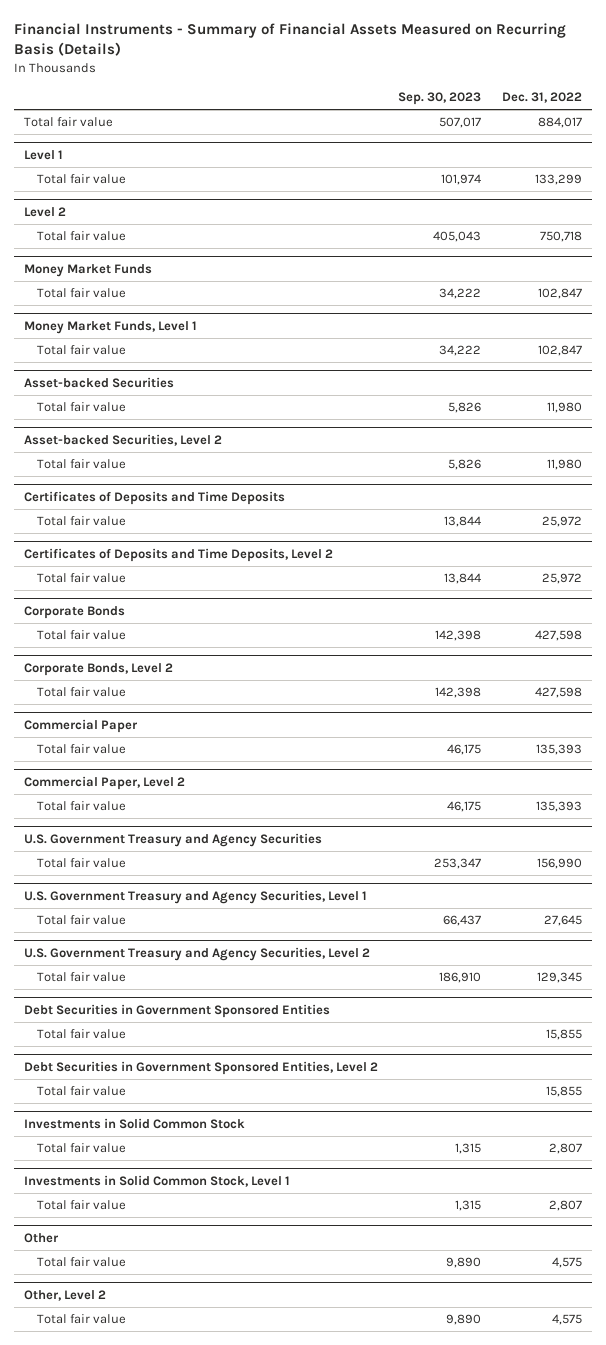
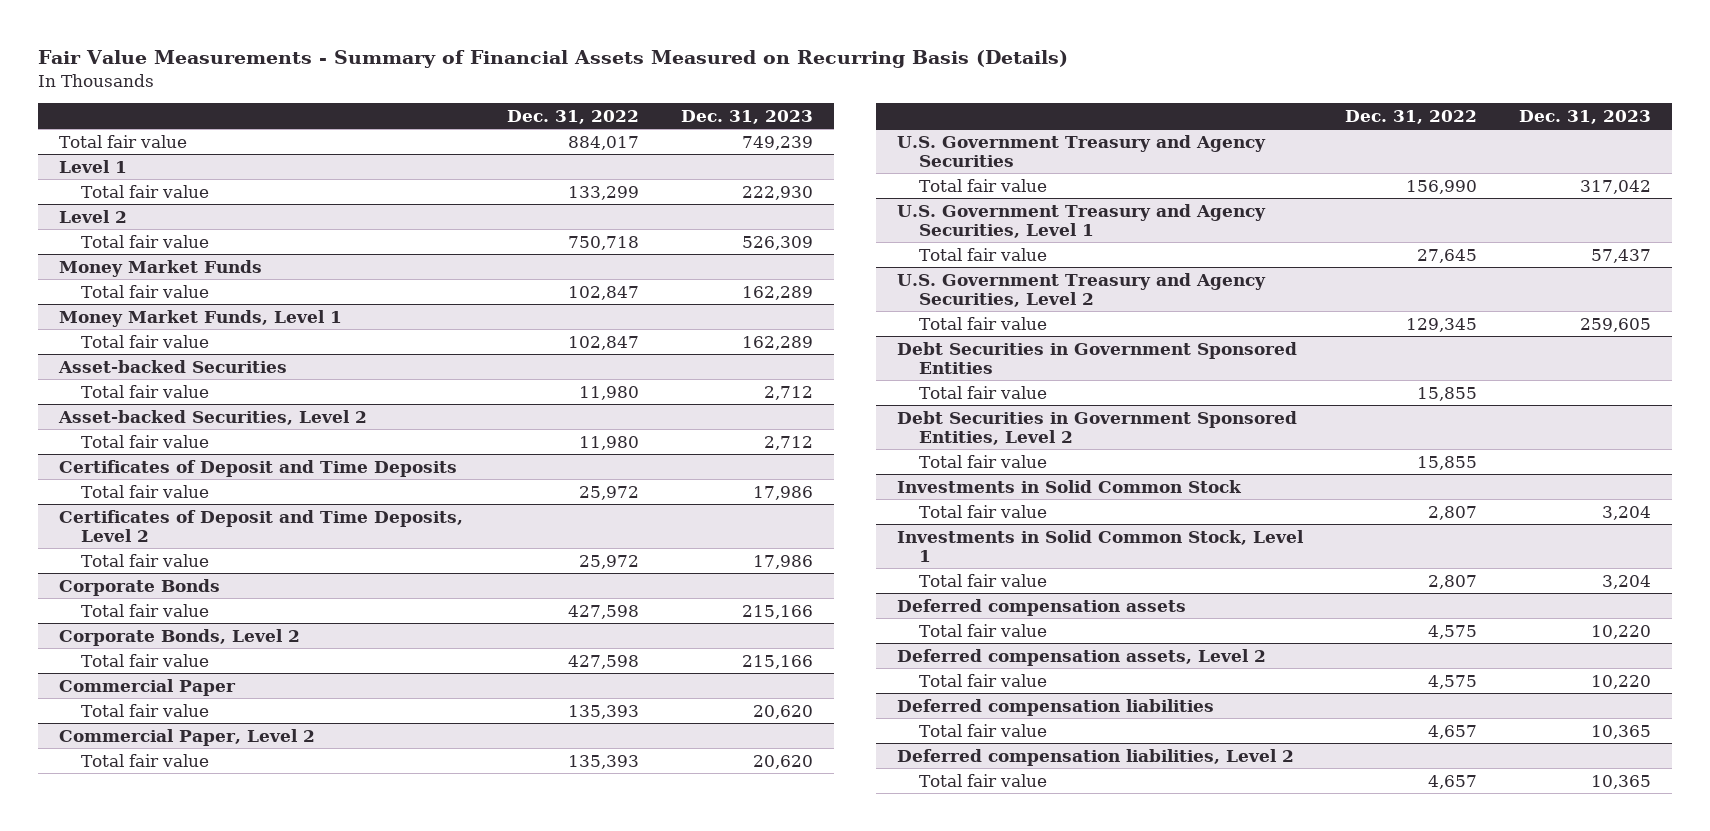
[13,23,566,57] Financial Instruments - Summary of Financial Assets Measured on Recurring Basis (Details) -> [38,50,1069,69] Fair Value Measurements - Summary of Financial Assets Measured on Recurring Basis (Details)
[398,92,482,106] Sep. 30, 2023 -> none
none -> [681,109,814,124] Dec. 31, 2023
[23,490,285,505] Certificates of Deposits and Time Deposits -> [59,459,458,477] Certificates of Deposit and Time Deposits
[23,547,333,562] Certificates of Deposits and Time Deposits, Level 2 -> [59,509,464,543] Certificates of Deposit and Time Deposits, Level 2
[23,1232,59,1243] Other -> none
none -> [896,598,1186,616] Deferred compensation assets
[23,1289,106,1301] Other, Level 2 -> none
none -> [896,648,1266,666] Deferred compensation assets, Level 2
none -> [896,698,1214,716] Deferred compensation liabilities
none -> [918,723,1047,737] Total fair value
none -> [896,748,1294,766] Deferred compensation liabilities, Level 2
none -> [918,773,1047,787] Total fair value

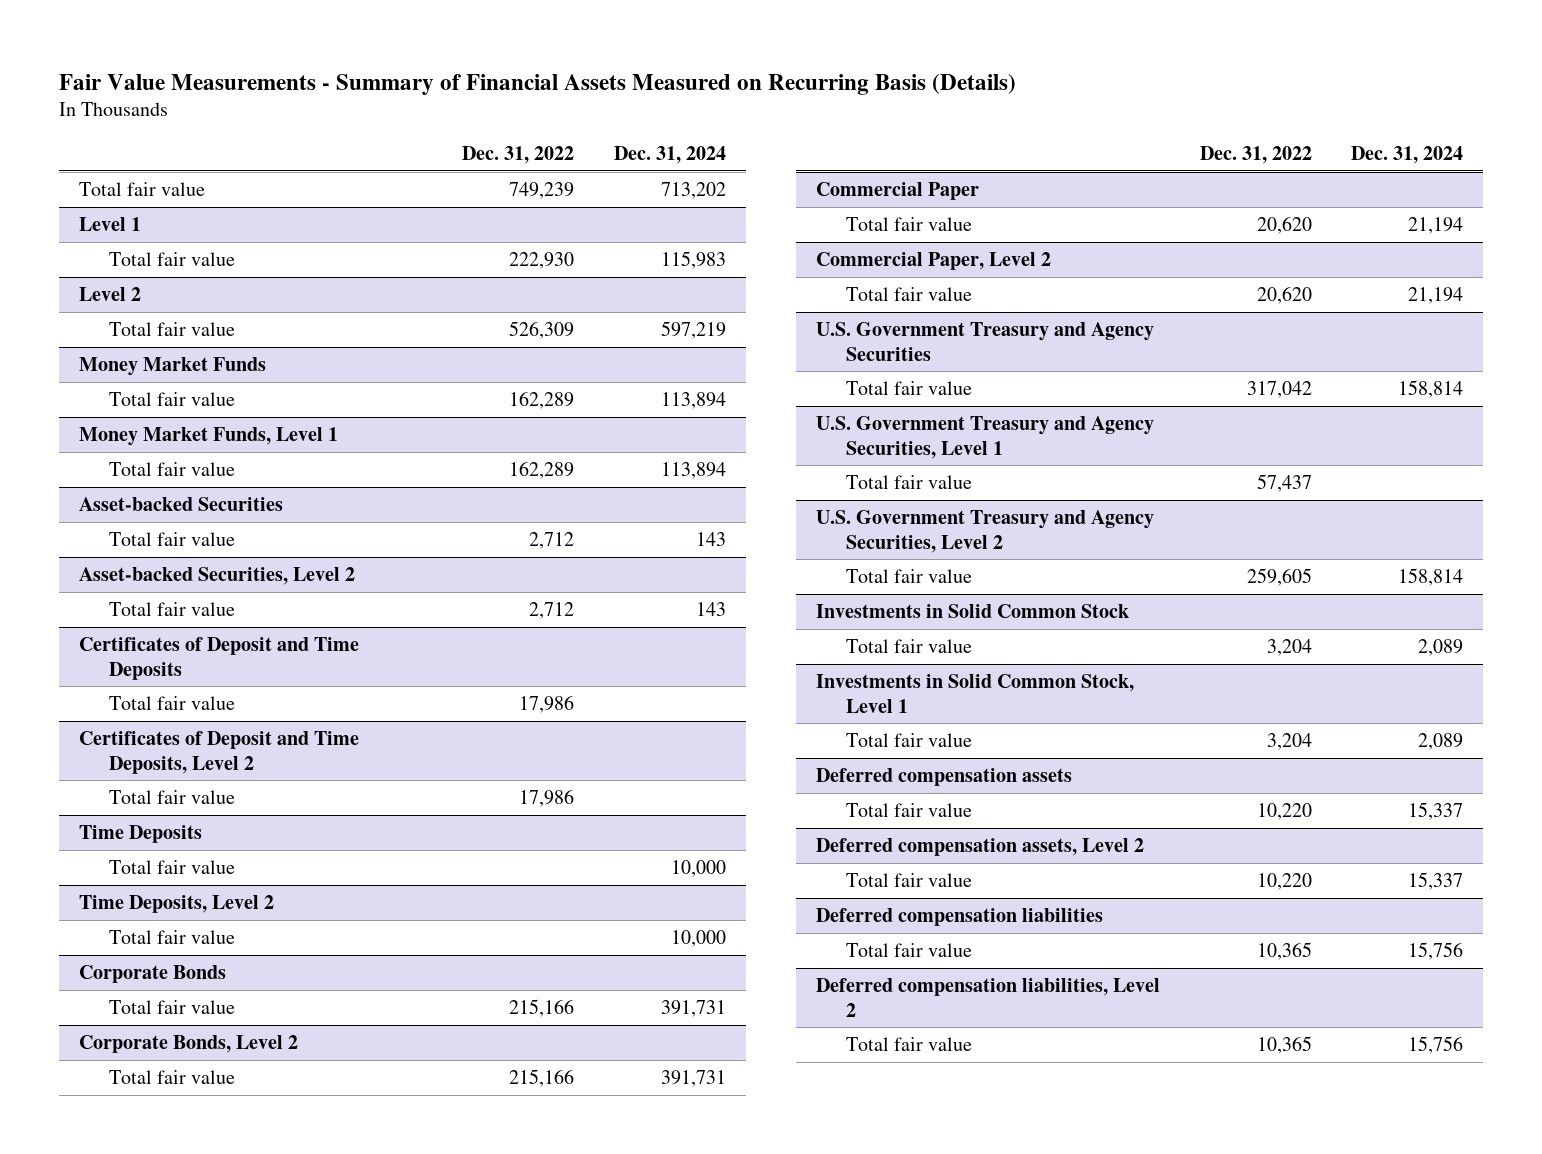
[681,109,814,124] Dec. 31, 2023 -> none
none -> [614,146,727,165] Dec. 31, 2024
[568,135,640,150] 884,017 -> [509,181,575,199] 749,239
[568,185,640,200] 133,299 -> [509,251,575,269] 222,930
[568,235,640,250] 750,718 -> [509,320,575,339] 526,309
[568,285,640,300] 102,847 -> [509,390,575,409] 162,289
[568,335,640,350] 102,847 -> [509,460,575,479] 162,289
[579,385,640,400] 11,980 -> [529,531,575,549] 2,712
[579,435,640,450] 11,980 -> [529,601,575,619] 2,712
[579,485,640,500] 25,972 -> [519,694,575,713] 17,986
[579,554,640,569] 25,972 -> [519,788,575,807] 17,986
none -> [78,824,202,843] Time Deposits
none -> [108,859,235,874] Total fair value
none -> [78,894,274,913] Time Deposits, Level 2
none -> [108,929,235,944] Total fair value
[568,604,640,619] 427,598 -> [509,998,575,1017] 215,166
[568,654,640,669] 427,598 -> [509,1068,575,1087] 215,166
[568,704,640,719] 135,393 -> [1256,215,1312,234] 20,620
[568,754,640,769] 135,393 -> [1256,285,1312,304] 20,620
[1405,179,1477,194] 156,990 -> [1246,380,1312,398] 317,042
[1416,248,1477,263] 27,645 -> [1256,473,1312,492] 57,437
[896,341,1297,375] Debt Securities in Government Sponsored Entities -> none
[918,385,1047,399] Total fair value -> none
[896,410,1297,446] Debt Securities in Government Sponsored Entities, Level 2 -> none
[918,454,1047,468] Total fair value -> none
[1405,317,1477,332] 129,345 -> [1246,567,1312,586] 259,605
[1427,505,1477,520] 2,807 -> [1266,638,1312,656] 3,204
[1427,574,1477,589] 2,807 -> [1266,732,1312,750] 3,204
[1427,624,1477,639] 4,575 -> [1256,802,1312,820] 10,220
[1427,674,1477,689] 4,575 -> [1256,872,1312,890] 10,220
[1427,724,1477,739] 4,657 -> [1256,941,1312,960] 10,365
[1427,774,1477,789] 4,657 -> [1256,1035,1312,1054] 10,365

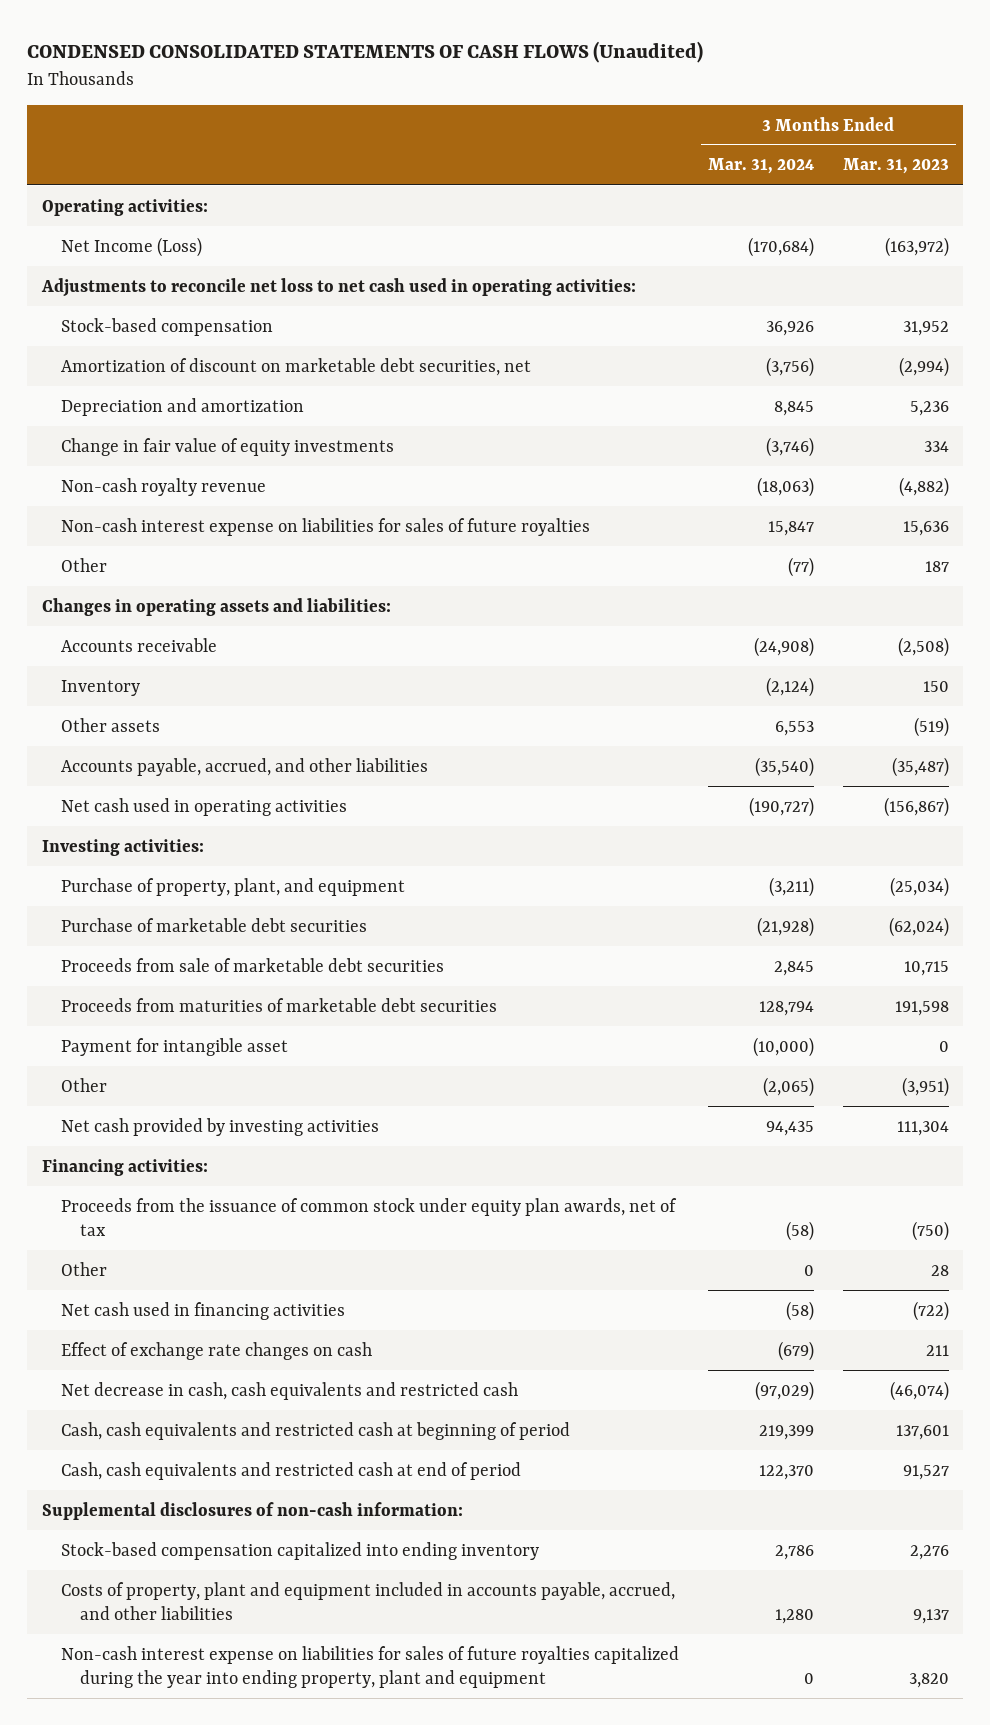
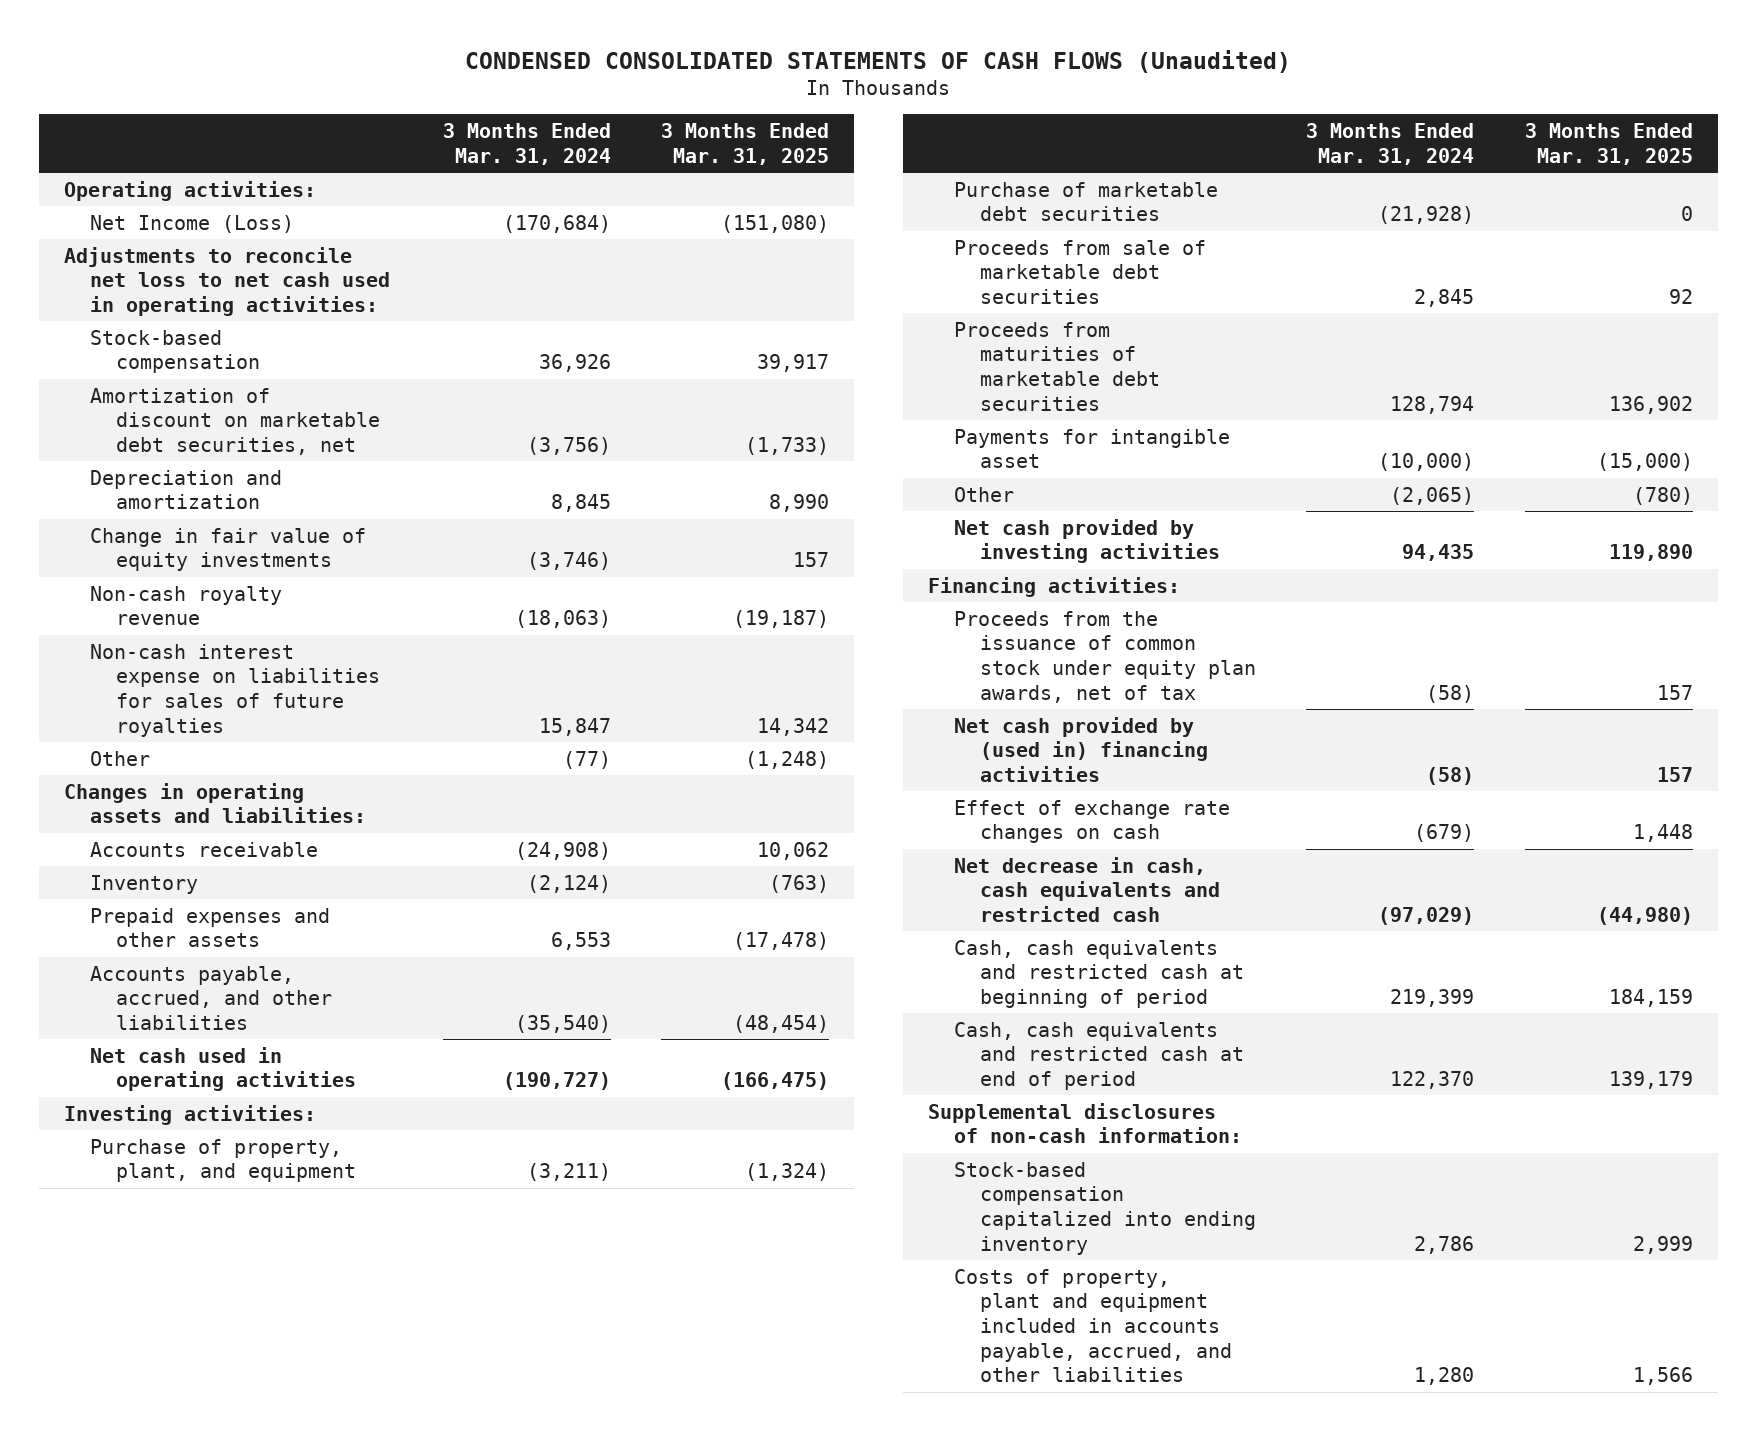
[842,158,949,175] Mar. 31, 2023 -> none
none -> [660,123,829,165] 3 Months Ended Mar. 31, 2025
[60,717,160,732] Other assets -> [90,907,331,948] Prepaid expenses and other assets
[60,1037,288,1056] Payment for intangible asset -> [953,428,1230,469] Payments for intangible asset
[60,1261,107,1276] Other -> none
[60,1301,345,1320] Net cash used in financing activities -> [953,716,1209,782] Net cash provided by (used in) financing activities
[60,1645,679,1688] Non-cash interest expense on liabilities for sales of future royalties capitalized during the year into ending property, plant and equipment -> none

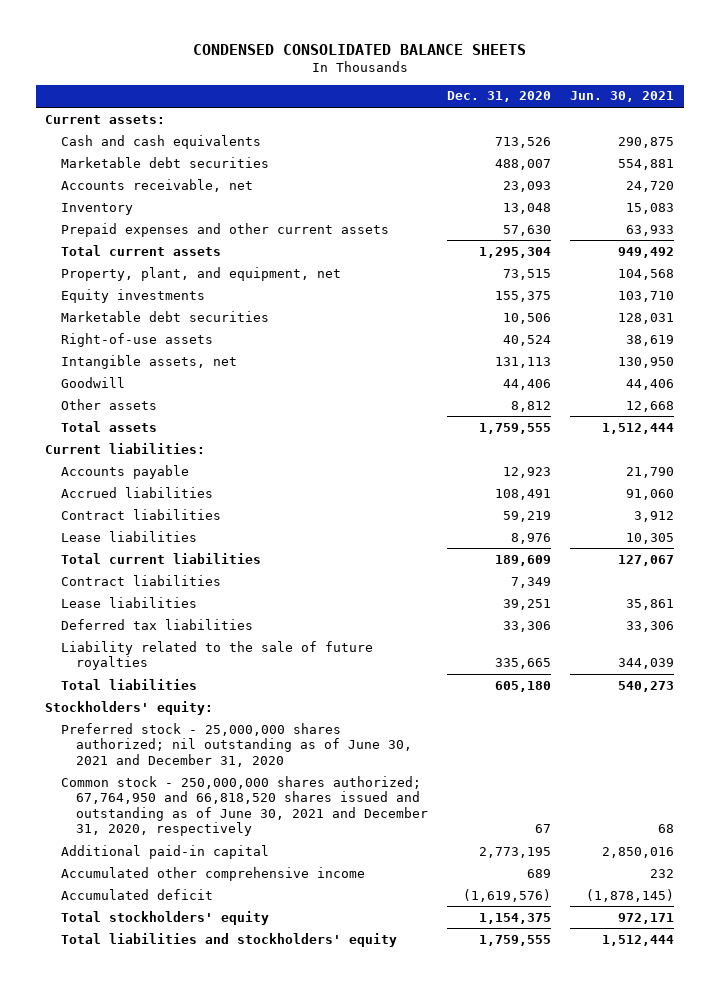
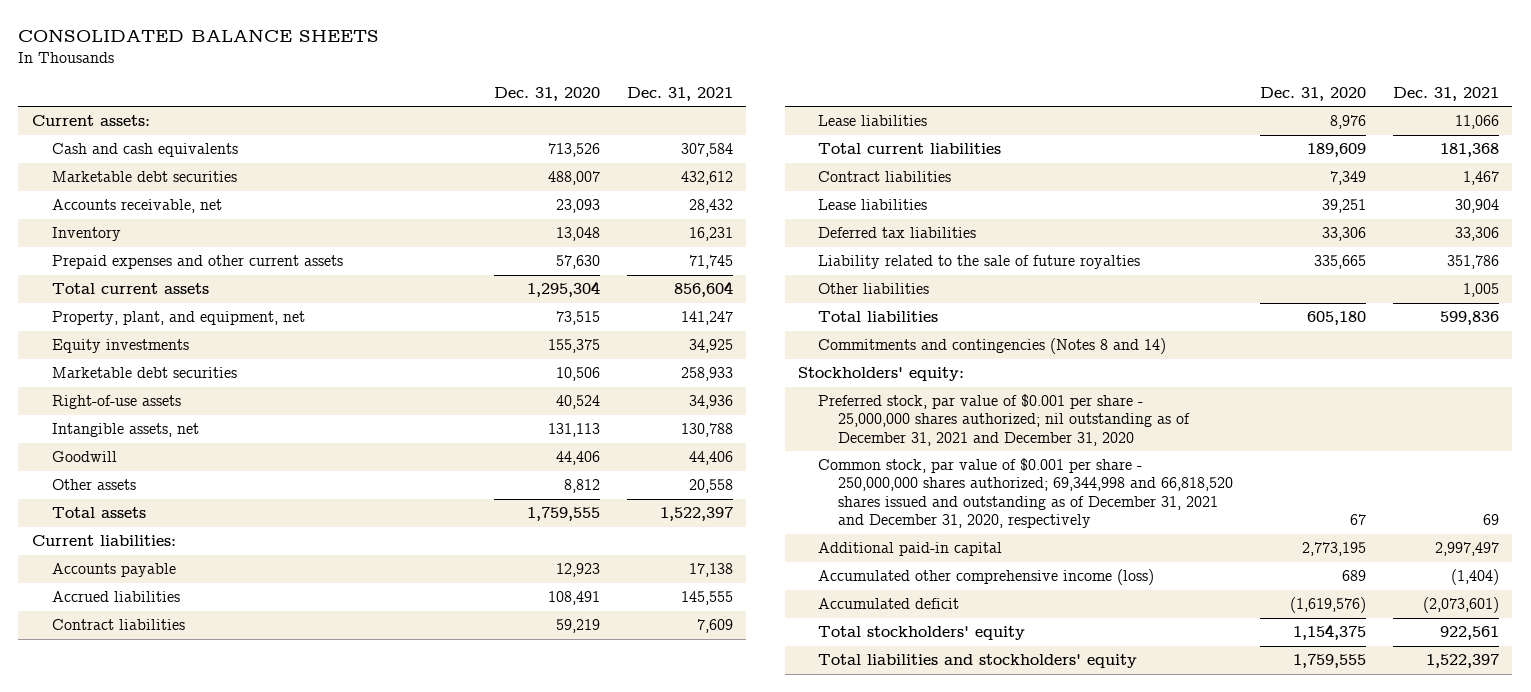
[192,44,526,56] CONDENSED CONSOLIDATED BALANCE SHEETS -> [18,29,380,43] CONSOLIDATED BALANCE SHEETS
[570,91,675,103] Jun. 30, 2021 -> none
none -> [626,86,733,101] Dec. 31, 2021
none -> [818,283,930,295] Other liabilities
none -> [818,338,1167,355] Commitments and contingencies (Notes 8 and 14)
[60,722,413,767] Preferred stock - 25,000,000 shares authorized; nil outstanding as of June 30, 2021 and December 31, 2020 -> [818,394,1191,446] Preferred stock, par value of $0.001 per share - 25,000,000 shares authorized; nil outstanding as of December 31, 2021 and December 31, 2020
[60,775,429,836] Common stock - 250,000,000 shares authorized; 67,764,950 and 66,818,520 shares issued and outstanding as of June 30, 2021 and December 31, 2020, respectively -> [818,458,1234,528] Common stock, par value of $0.001 per share - 250,000,000 shares authorized; 69,344,998 and 66,818,520 shares issued and outstanding as of December 31, 2021 and December 31, 2020, respectively
[60,866,365,881] Accumulated other comprehensive income -> [818,569,1155,586] Accumulated other comprehensive income (loss)

